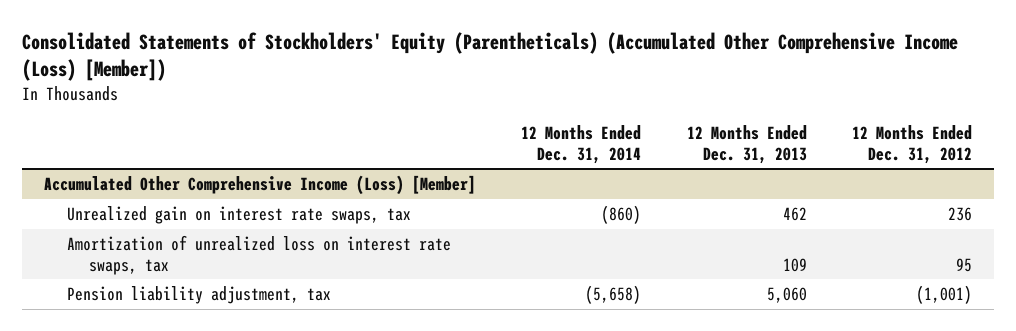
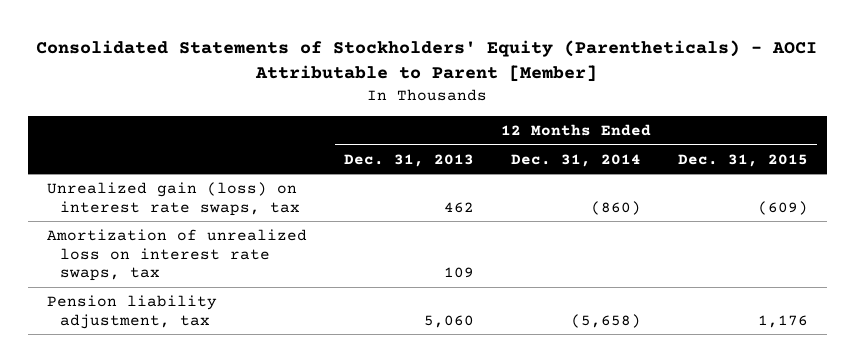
[21,32,958,82] Consolidated Statements of Stockholders' Equity (Parentheticals) (Accumulated Other Comprehensive Income (Loss) [Member]) -> [36,40,818,83] Consolidated Statements of Stockholders' Equity (Parentheticals) - AOCI Attributable to Parent [Member]
[851,125,972,164] 12 Months Ended Dec. 31, 2012 -> none
none -> [678,153,809,167] Dec. 31, 2015
[44,175,477,196] Accumulated Other Comprehensive Income (Loss) [Member] -> none
[66,206,411,225] Unrealized gain on interest rate swaps, tax -> [46,181,300,216] Unrealized gain (loss) on interest rate swaps, tax

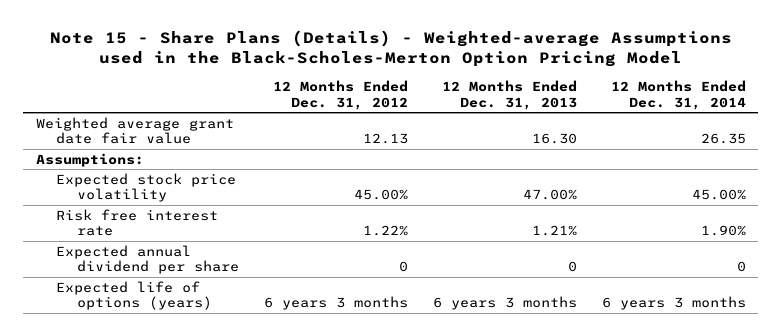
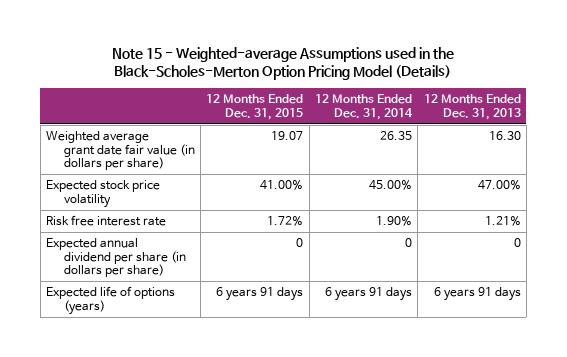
[49,30,732,68] Note 15 - Share Plans (Details) - Weighted-average Assumptions used in the Black-Scholes-Merton Option Pricing Model -> [112,47,455,81] Note 15 - Weighted-average Assumptions used in the Black-Scholes-Merton Option Pricing Model (Details)
[272,79,408,110] 12 Months Ended Dec. 31, 2012 -> none
none -> [206,94,304,120] 12 Months Ended Dec. 31, 2015
[35,152,144,167] Assumptions: -> none
[35,116,234,145] Weighted average grant date fair value -> [46,131,195,171] Weighted average grant date fair value (in dollars per share)
[56,244,240,275] Expected annual dividend per share -> [46,238,186,278] Expected annual dividend per share (in dollars per share)
[432,296,577,311] 6 years 3 months -> [433,287,521,302] 6 years 91 days
[601,296,746,311] 6 years 3 months -> [324,287,412,302] 6 years 91 days

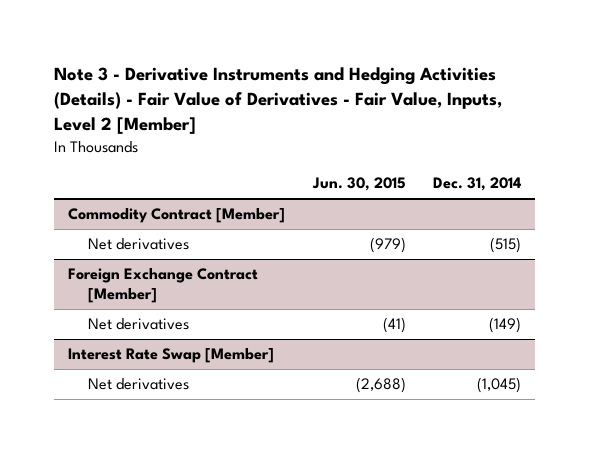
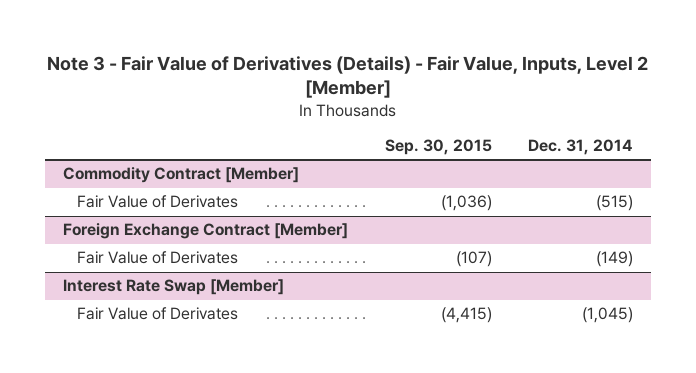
[54,66,503,134] Note 3 - Derivative Instruments and Hedging Activities (Details) - Fair Value of Derivatives - Fair Value, Inputs, Level 2 [Member] -> [47,55,649,99] Note 3 - Fair Value of Derivatives (Details) - Fair Value, Inputs, Level 2 [Member]
[311,177,406,192] Jun. 30, 2015 -> none
none -> [384,139,492,156] Sep. 30, 2015
[88,238,190,251] Net derivatives -> [76,195,238,209] Fair Value of Derivates
[88,318,190,331] Net derivatives -> [76,251,238,265] Fair Value of Derivates
[88,378,190,391] Net derivatives -> [76,307,238,321] Fair Value of Derivates

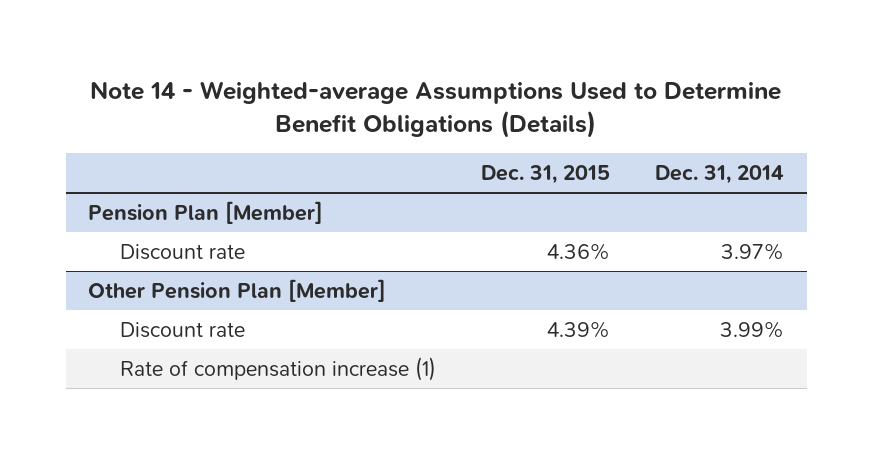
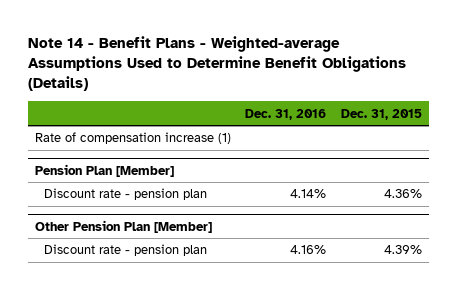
[90,80,782,138] Note 14 - Weighted-average Assumptions Used to Determine Benefit Obligations (Details) -> [27,35,406,92] Note 14 - Benefit Plans - Weighted-average Assumptions Used to Determine Benefit Obligations (Details)
[655,164,785,184] Dec. 31, 2014 -> none
none -> [245,108,327,120] Dec. 31, 2016
none -> [34,132,231,145] Rate of compensation increase (1)
[120,243,246,260] Discount rate -> [44,188,208,201] Discount rate - pension plan
[120,356,437,381] Rate of compensation increase (1) -> none
[120,321,246,338] Discount rate -> [44,244,208,257] Discount rate - pension plan

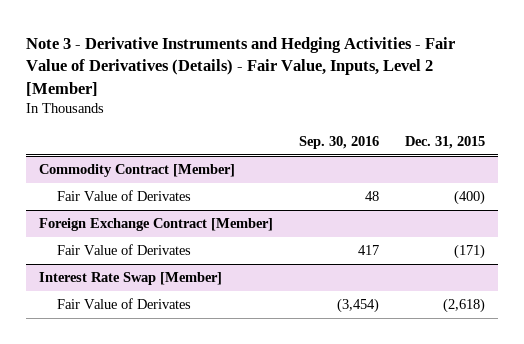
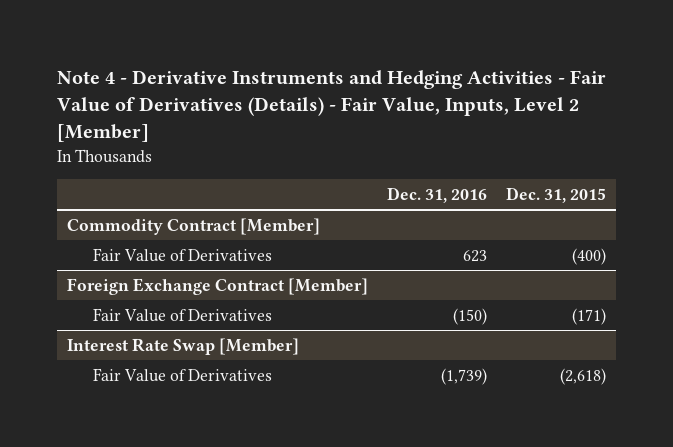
[26,36,456,96] Note 3 - Derivative Instruments and Hedging Activities - Fair Value of Derivatives (Details) - Fair Value, Inputs, Level 2 [Member] -> [56,69,606,143] Note 4 - Derivative Instruments and Hedging Activities - Fair Value of Derivatives (Details) - Fair Value, Inputs, Level 2 [Member]
[299,136,380,150] Sep. 30, 2016 -> none
none -> [387,186,488,203] Dec. 31, 2016
[56,190,191,202] Fair Value of Derivates -> [92,247,272,262] Fair Value of Derivatives
[56,244,191,256] Fair Value of Derivates -> [92,307,272,322] Fair Value of Derivatives
[56,298,191,310] Fair Value of Derivates -> [92,367,272,382] Fair Value of Derivatives

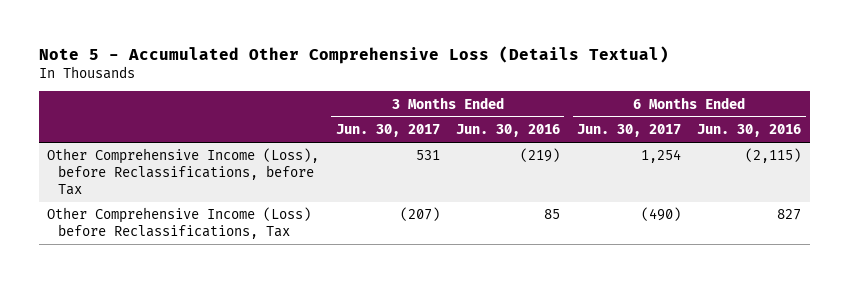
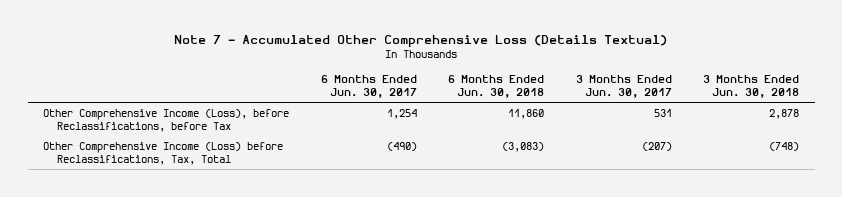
[38,45,669,64] Note 5 - Accumulated Other Comprehensive Loss (Details Textual) -> [174,35,668,48] Note 7 - Accumulated Other Comprehensive Loss (Details Textual)
[456,124,561,138] Jun. 30, 2016 -> none
[697,124,802,138] Jun. 30, 2016 -> none
none -> [448,74,545,99] 6 Months Ended Jun. 30, 2018
none -> [703,74,800,99] 3 Months Ended Jun. 30, 2018
[46,207,311,240] Other Comprehensive Income (Loss) before Reclassifications, Tax -> [43,141,284,166] Other Comprehensive Income (Loss) before Reclassifications, Tax, Total

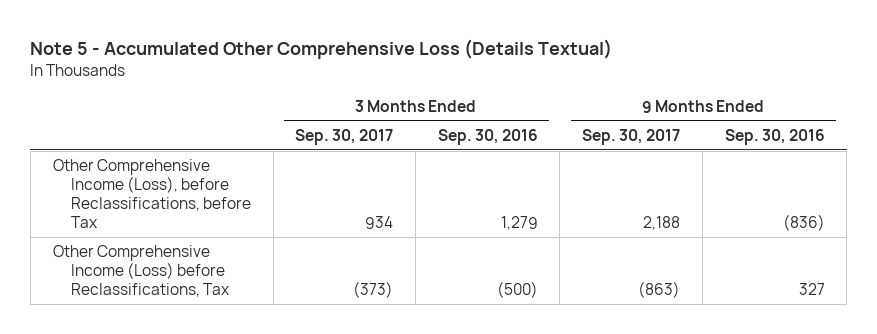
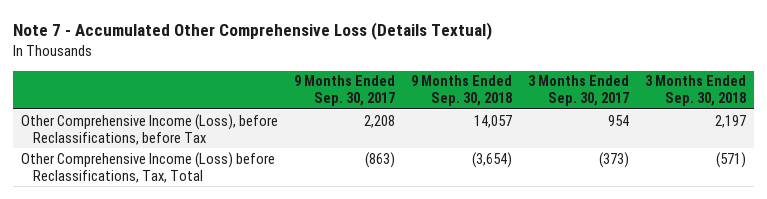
[30,38,613,59] Note 5 - Accumulated Other Comprehensive Loss (Details Textual) -> [13,22,493,41] Note 7 - Accumulated Other Comprehensive Loss (Details Textual)
[437,129,538,146] Sep. 30, 2016 -> none
[724,129,825,146] Sep. 30, 2016 -> none
none -> [410,75,512,107] 9 Months Ended Sep. 30, 2018
none -> [644,75,746,107] 3 Months Ended Sep. 30, 2018
[365,216,394,230] 934 -> [607,114,629,126] 954
[643,216,681,231] 2,188 -> [364,114,396,128] 2,208
[52,245,230,298] Other Comprehensive Income (Loss) before Reclassifications, Tax -> [21,151,276,183] Other Comprehensive Income (Loss) before Reclassifications, Tax, Total

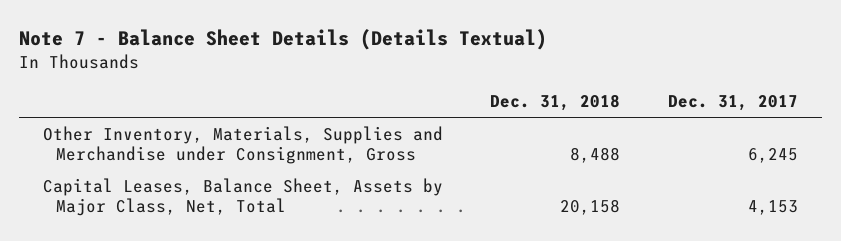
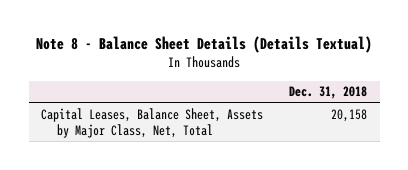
[18,29,547,51] Note 7 - Balance Sheet Details (Details Textual) -> [36,36,373,54] Note 8 - Balance Sheet Details (Details Textual)
[668,95,799,112] Dec. 31, 2017 -> none
[42,126,443,165] Other Inventory, Materials, Supplies and Merchandise under Consignment, Gross -> none

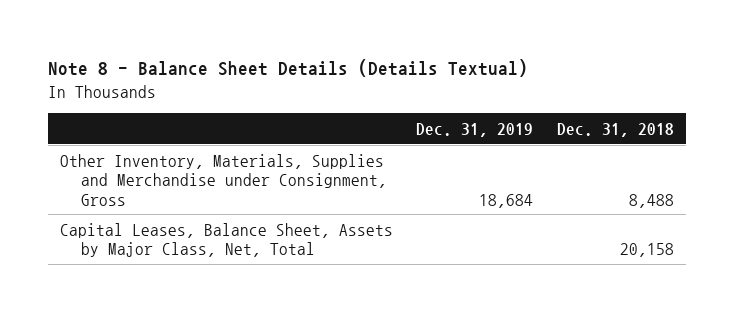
none -> [416,123,534,138] Dec. 31, 2019
none -> [59,153,388,206] Other Inventory, Materials, Supplies and Merchandise under Consignment, Gross

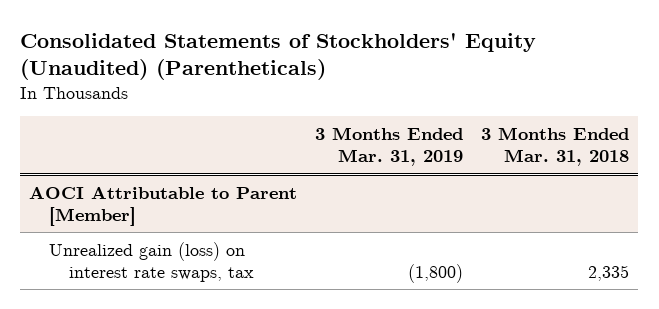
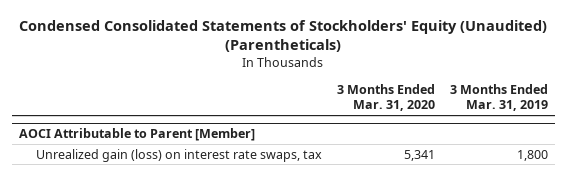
[20,32,537,80] Consolidated Statements of Stockholders' Equity (Unaudited) (Parentheticals) -> [19,19,548,53] Condensed Consolidated Statements of Stockholders' Equity (Unaudited) (Parentheticals)
[481,127,630,167] 3 Months Ended Mar. 31, 2018 -> none
none -> [336,84,435,112] 3 Months Ended Mar. 31, 2020
[408,263,464,283] (1,800) -> [516,149,548,161] 1,800

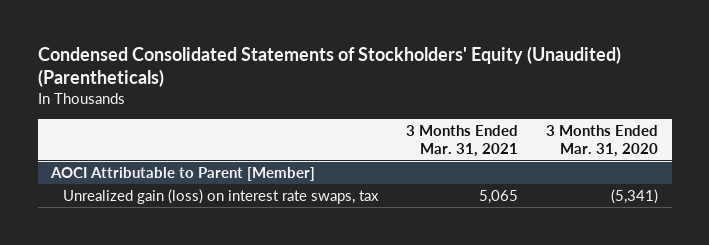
[449,84,548,112] 3 Months Ended Mar. 31, 2019 -> none
none -> [405,125,518,157] 3 Months Ended Mar. 31, 2021
[403,149,435,161] 5,341 -> [610,188,658,204] (5,341)

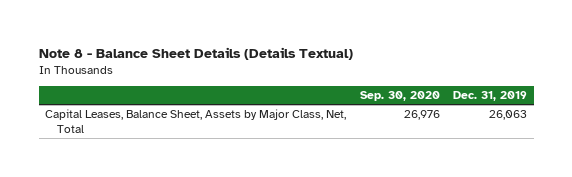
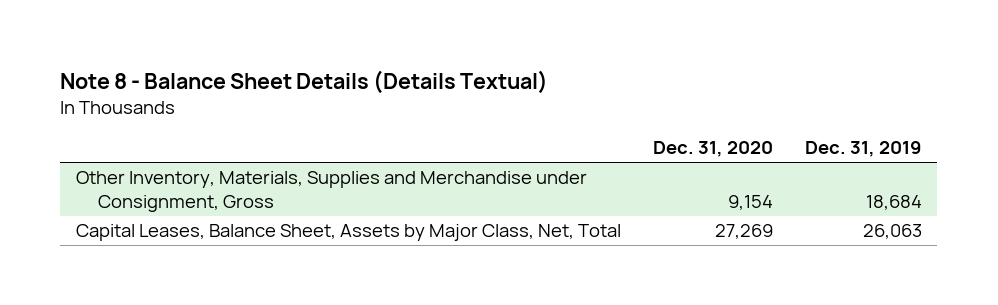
[359,91,440,102] Sep. 30, 2020 -> none
none -> [652,141,773,158] Dec. 31, 2020
none -> [76,171,588,213] Other Inventory, Materials, Supplies and Merchandise under Consignment, Gross

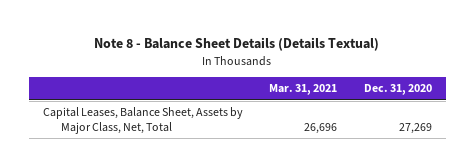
[804,141,922,158] Dec. 31, 2019 -> none
none -> [269,84,338,96] Mar. 31, 2021
[76,171,588,213] Other Inventory, Materials, Supplies and Merchandise under Consignment, Gross -> none

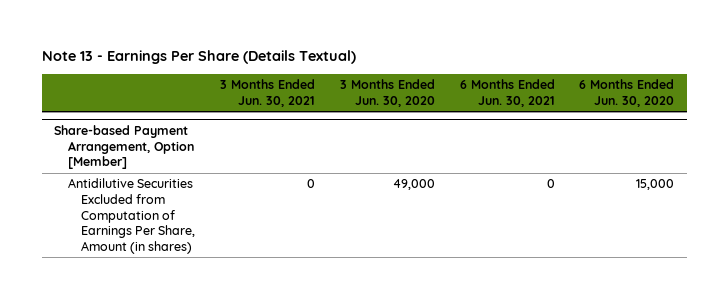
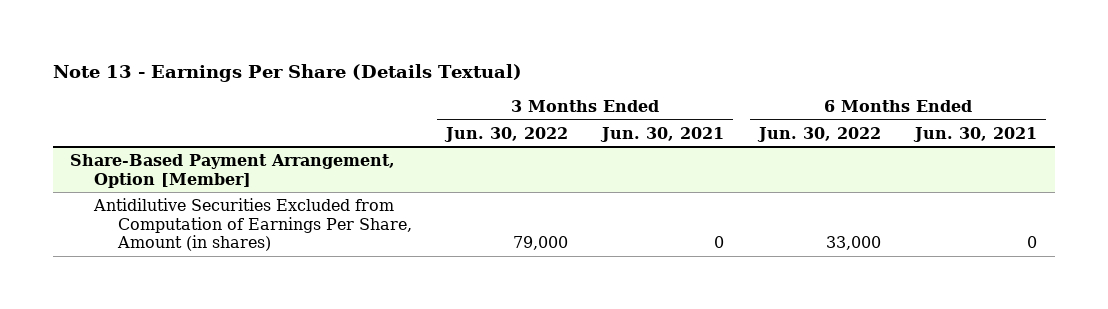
[339,79,435,107] 3 Months Ended Jun. 30, 2020 -> none
[579,79,675,107] 6 Months Ended Jun. 30, 2020 -> none
none -> [444,126,569,142] Jun. 30, 2022
none -> [756,126,881,142] Jun. 30, 2022
[53,125,194,170] Share-based Payment Arrangement, Option [Member] -> [70,153,396,188] Share-Based Payment Arrangement, Option [Member]

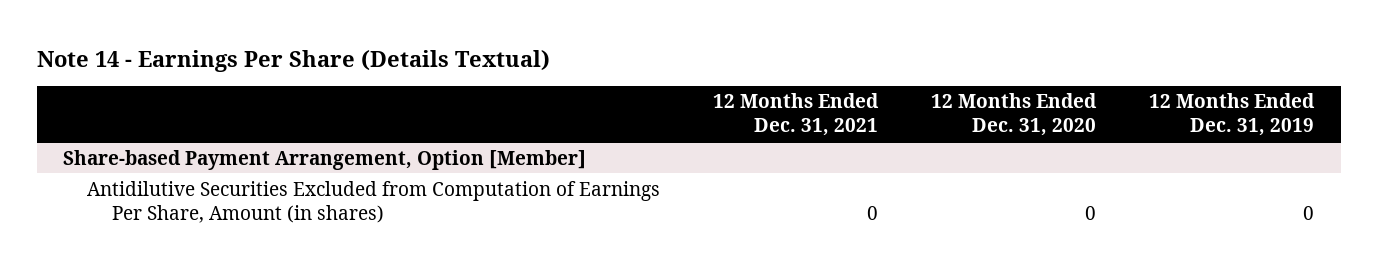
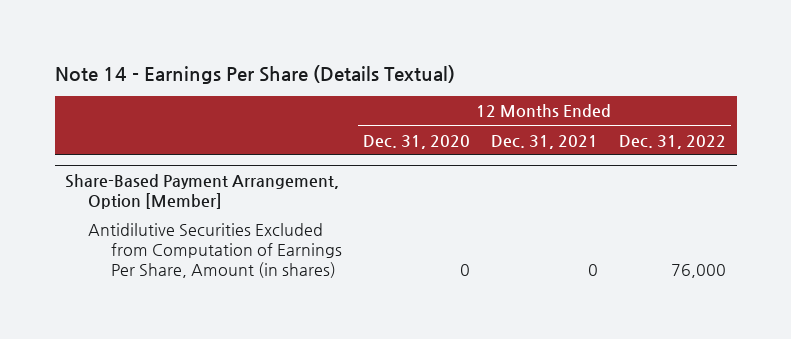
[1149,93,1316,137] 12 Months Ended Dec. 31, 2019 -> none
none -> [619,134,727,149] Dec. 31, 2022
[63,149,587,170] Share-based Payment Arrangement, Option [Member] -> [65,174,340,210] Share-Based Payment Arrangement, Option [Member]

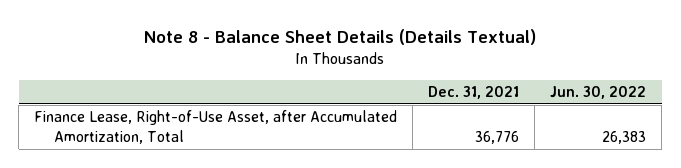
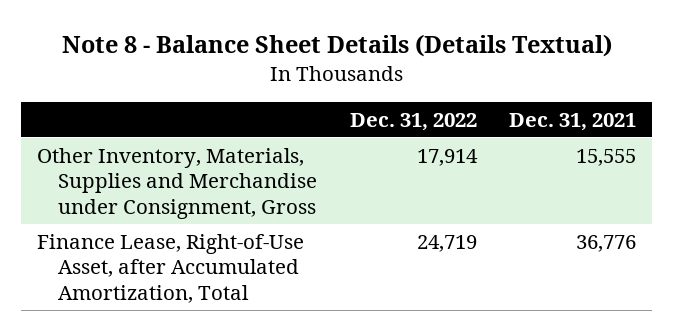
[550,86,647,100] Jun. 30, 2022 -> none
none -> [349,112,477,131] Dec. 31, 2022
none -> [37,147,318,219] Other Inventory, Materials, Supplies and Merchandise under Consignment, Gross

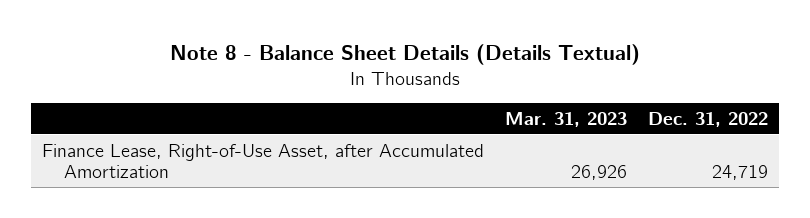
[508,112,636,131] Dec. 31, 2021 -> none
none -> [505,111,628,127] Mar. 31, 2023
[37,147,318,219] Other Inventory, Materials, Supplies and Merchandise under Consignment, Gross -> none
[37,233,305,303] Finance Lease, Right-of-Use Asset, after Accumulated Amortization, Total -> [42,143,485,178] Finance Lease, Right-of-Use Asset, after Accumulated Amortization

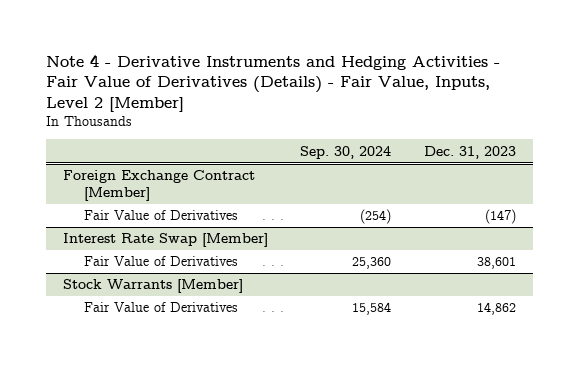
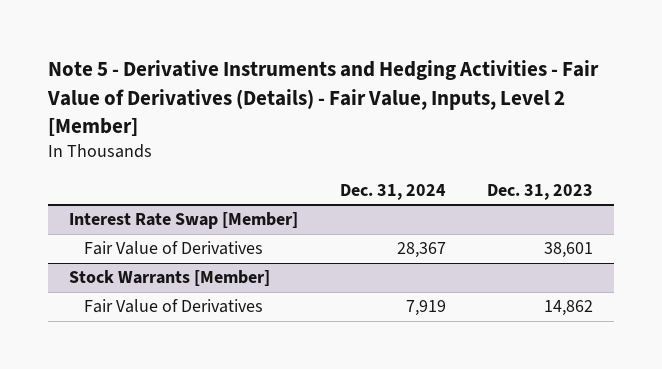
[46,53,501,113] Note 4 - Derivative Instruments and Hedging Activities - Fair Value of Derivatives (Details) - Fair Value, Inputs, Level 2 [Member] -> [47,60,600,136] Note 5 - Derivative Instruments and Hedging Activities - Fair Value of Derivatives (Details) - Fair Value, Inputs, Level 2 [Member]
[300,145,392,159] Sep. 30, 2024 -> none
none -> [339,183,446,200] Dec. 31, 2024
[62,170,255,201] Foreign Exchange Contract [Member] -> none
[83,210,238,221] Fair Value of Derivatives -> none

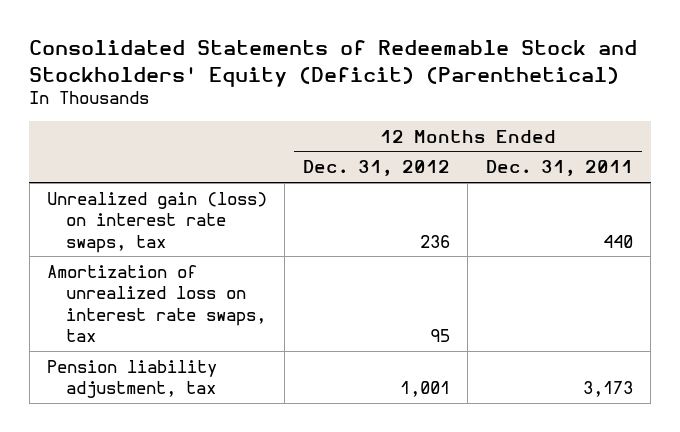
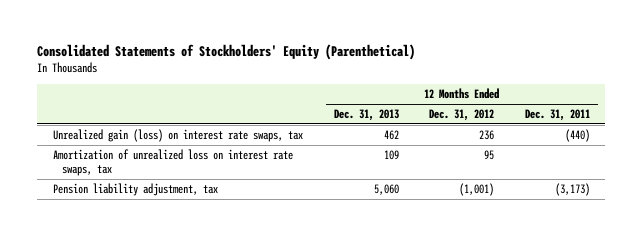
[29,40,638,87] Consolidated Statements of Redeemable Stock and Stockholders' Equity (Deficit) (Parenthetical) -> [37,44,416,61] Consolidated Statements of Stockholders' Equity (Parenthetical)
none -> [333,109,399,122] Dec. 31, 2013
[602,234,633,248] 440 -> [565,129,591,143] (440)
[399,381,450,398] 1,001 -> [459,183,495,197] (1,001)
[582,381,633,398] 3,173 -> [555,183,591,197] (3,173)

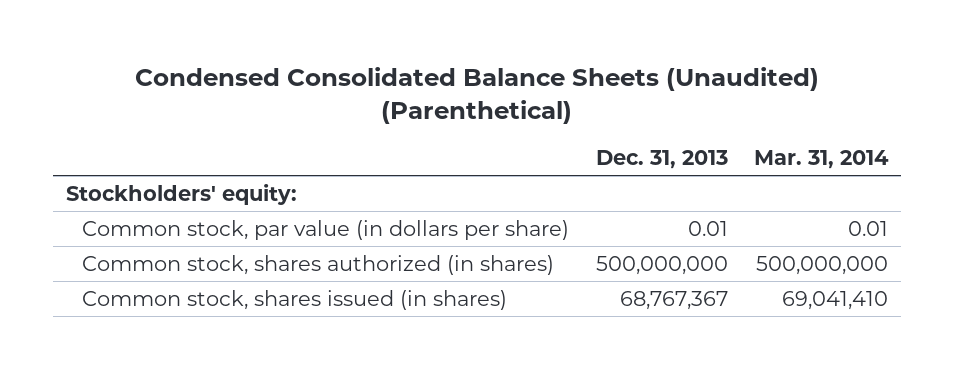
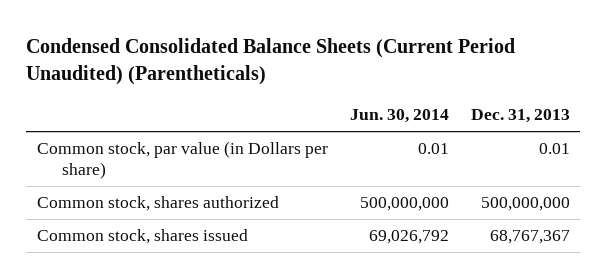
[135,67,820,124] Condensed Consolidated Balance Sheets (Unaudited) (Parenthetical) -> [25,38,515,86] Condensed Consolidated Balance Sheets (Current Period Unaudited) (Parentheticals)
[754,150,890,170] Mar. 31, 2014 -> none
none -> [349,109,449,124] Jun. 30, 2014
[66,183,298,205] Stockholders' equity: -> none
[82,219,570,240] Common stock, par value (in dollars per share) -> [36,141,328,180] Common stock, par value (in Dollars per share)
[82,254,555,275] Common stock, shares authorized (in shares) -> [36,196,279,212] Common stock, shares authorized
[82,289,508,310] Common stock, shares issued (in shares) -> [36,229,248,245] Common stock, shares issued

